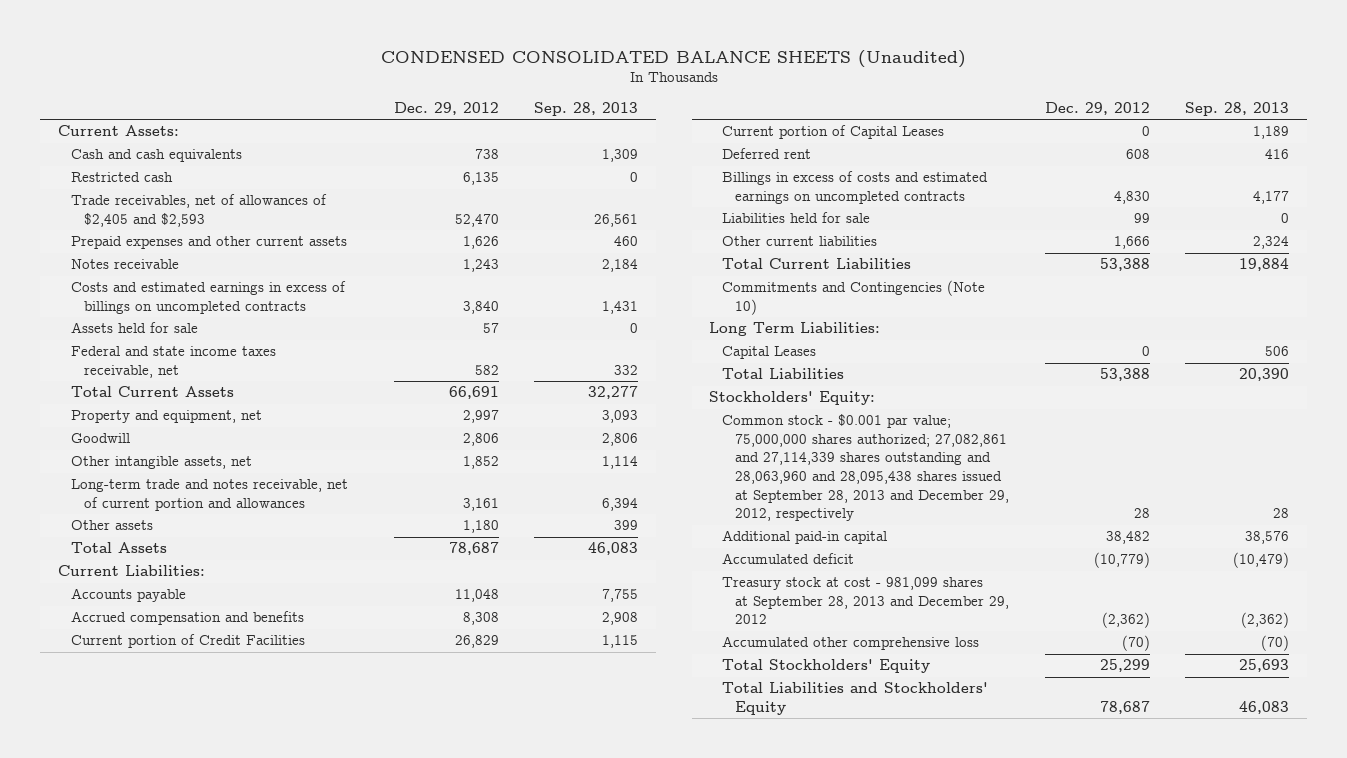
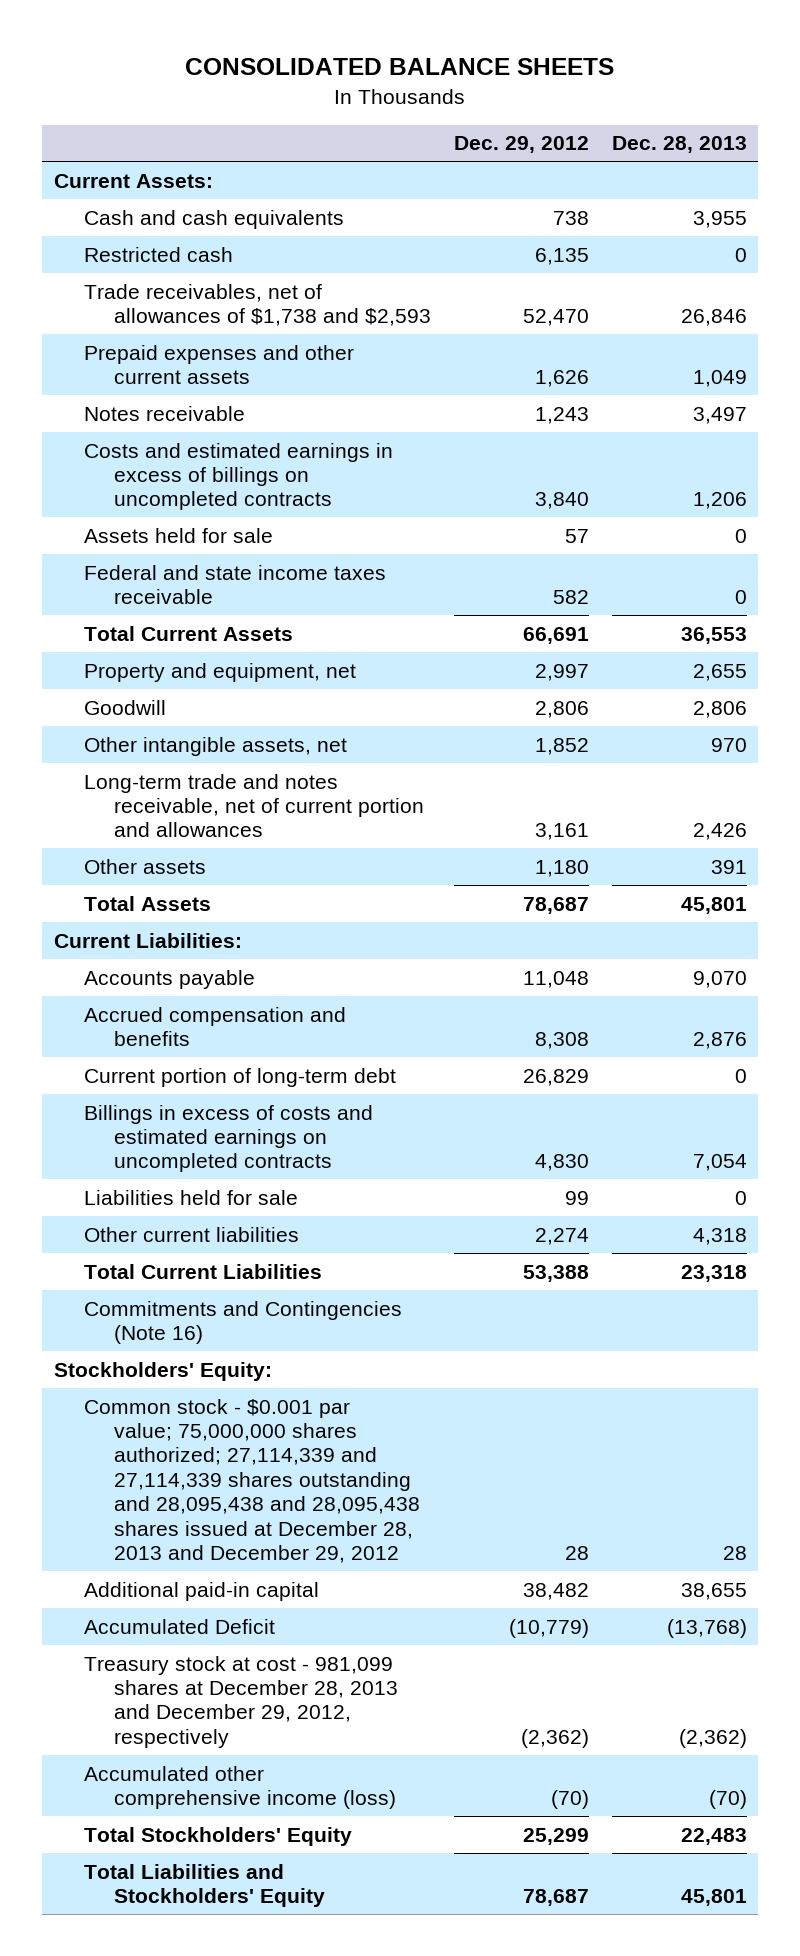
[380,49,966,68] CONDENSED CONSOLIDATED BALANCE SHEETS (Unaudited) -> [185,57,615,75] CONSOLIDATED BALANCE SHEETS
[533,101,638,116] Sep. 28, 2013 -> none
none -> [611,136,747,154] Dec. 28, 2013
[71,194,328,227] Trade receivables, net of allowances of $2,405 and $2,593 -> [83,283,431,327] Trade receivables, net of allowances of $1,738 and $2,593
[71,346,277,378] Federal and state income taxes receivable, net -> [83,564,386,605] Federal and state income taxes receivable
[722,125,945,140] Current portion of Capital Leases -> none
[722,148,812,160] Deferred rent -> none
[71,634,306,649] Current portion of Credit Facilities -> [83,1067,396,1087] Current portion of long-term debt
[1113,236,1150,250] 1,666 -> [534,1227,589,1245] 2,274
[709,322,881,337] Long Term Liabilities: -> none
[722,346,817,360] Capital Leases -> none
[722,368,845,380] Total Liabilities -> none
[722,280,986,315] Commitments and Contingencies (Note 10) -> [83,1300,402,1345] Commitments and Contingencies (Note 16)
[722,414,1010,522] Common stock - $0.001 par value; 75,000,000 shares authorized; 27,082,861 and 27,114,339 shares outstanding and 28,063,960 and 28,095,438 shares issued at September 28, 2013 and December 29, 2012, respectively -> [83,1398,420,1564] Common stock - $0.001 par value; 75,000,000 shares authorized; 27,114,339 and 27,114,339 shares outstanding and 28,095,438 and 28,095,438 shares issued at December 28, 2013 and December 29, 2012
[722,553,855,565] Accumulated deficit -> [83,1618,275,1634] Accumulated Deficit
[722,577,1010,625] Treasury stock at cost - 981,099 shares at September 28, 2013 and December 29, 2012 -> [83,1655,398,1748] Treasury stock at cost - 981,099 shares at December 28, 2013 and December 29, 2012, respectively
[722,636,980,651] Accumulated other comprehensive loss -> [83,1765,396,1810] Accumulated other comprehensive income (loss)

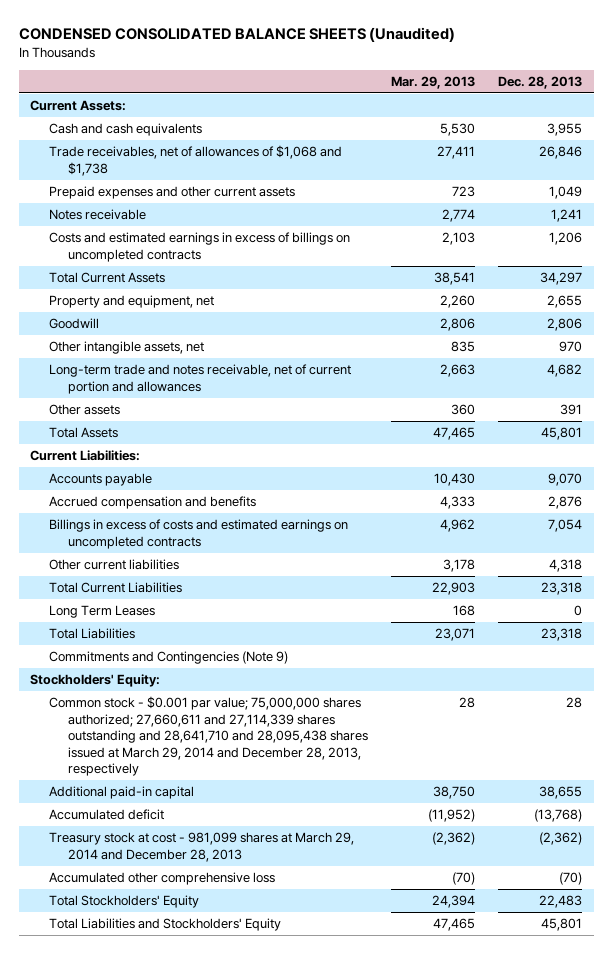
[185,57,615,75] CONSOLIDATED BALANCE SHEETS -> [18,27,455,43] CONDENSED CONSOLIDATED BALANCE SHEETS (Unaudited)
[453,136,589,154] Dec. 29, 2012 -> none
none -> [390,75,475,89] Mar. 29, 2013
[83,246,233,262] Restricted cash -> none
[83,283,431,327] Trade receivables, net of allowances of $1,738 and $2,593 -> [48,145,342,176] Trade receivables, net of allowances of $1,068 and $1,738
[692,406,747,424] 3,497 -> [551,209,583,223] 1,241
[83,527,273,543] Assets held for sale -> none
[83,564,386,605] Federal and state income taxes receivable -> none
[680,626,747,644] 36,553 -> [540,272,583,286] 34,297
[692,823,747,841] 2,426 -> [547,364,583,378] 4,682
[83,1067,396,1087] Current portion of long-term debt -> none
[83,1189,298,1205] Liabilities held for sale -> none
none -> [48,605,155,619] Long Term Leases
none -> [48,628,135,640] Total Liabilities
[83,1300,402,1345] Commitments and Contingencies (Note 16) -> [48,651,288,665] Commitments and Contingencies (Note 9)
[83,1398,420,1564] Common stock - $0.001 par value; 75,000,000 shares authorized; 27,114,339 and 27,114,339 shares outstanding and 28,095,438 and 28,095,438 shares issued at December 28, 2013 and December 29, 2012 -> [48,696,368,777] Common stock - $0.001 par value; 75,000,000 shares authorized; 27,660,611 and 27,114,339 shares outstanding and 28,641,710 and 28,095,438 shares issued at March 29, 2014 and December 28, 2013, respectively
[83,1618,275,1634] Accumulated Deficit -> [48,809,164,821] Accumulated deficit
[83,1655,398,1748] Treasury stock at cost - 981,099 shares at December 28, 2013 and December 29, 2012, respectively -> [48,832,354,862] Treasury stock at cost - 981,099 shares at March 29, 2014 and December 28, 2013
[83,1765,396,1810] Accumulated other comprehensive income (loss) -> [48,872,275,886] Accumulated other comprehensive loss

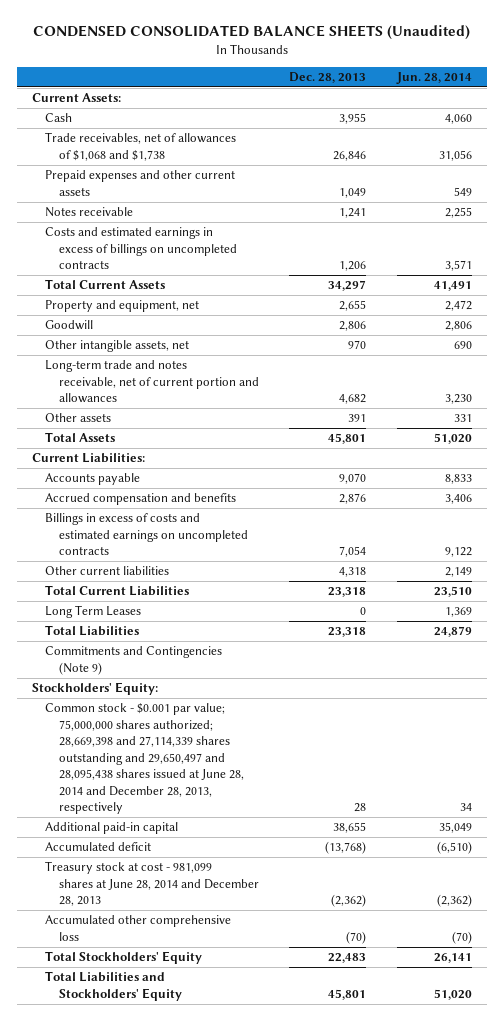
[390,75,475,89] Mar. 29, 2013 -> none
none -> [395,71,472,84] Jun. 28, 2014
[48,123,202,137] Cash and cash equivalents -> [45,113,73,123] Cash
[48,696,368,777] Common stock - $0.001 par value; 75,000,000 shares authorized; 27,660,611 and 27,114,339 shares outstanding and 28,641,710 and 28,095,438 shares issued at March 29, 2014 and December 28, 2013, respectively -> [45,703,244,815] Common stock - $0.001 par value; 75,000,000 shares authorized; 28,669,398 and 27,114,339 shares outstanding and 29,650,497 and 28,095,438 shares issued at June 28, 2014 and December 28, 2013, respectively
[48,832,354,862] Treasury stock at cost - 981,099 shares at March 29, 2014 and December 28, 2013 -> [45,861,259,907] Treasury stock at cost - 981,099 shares at June 28, 2014 and December 28, 2013

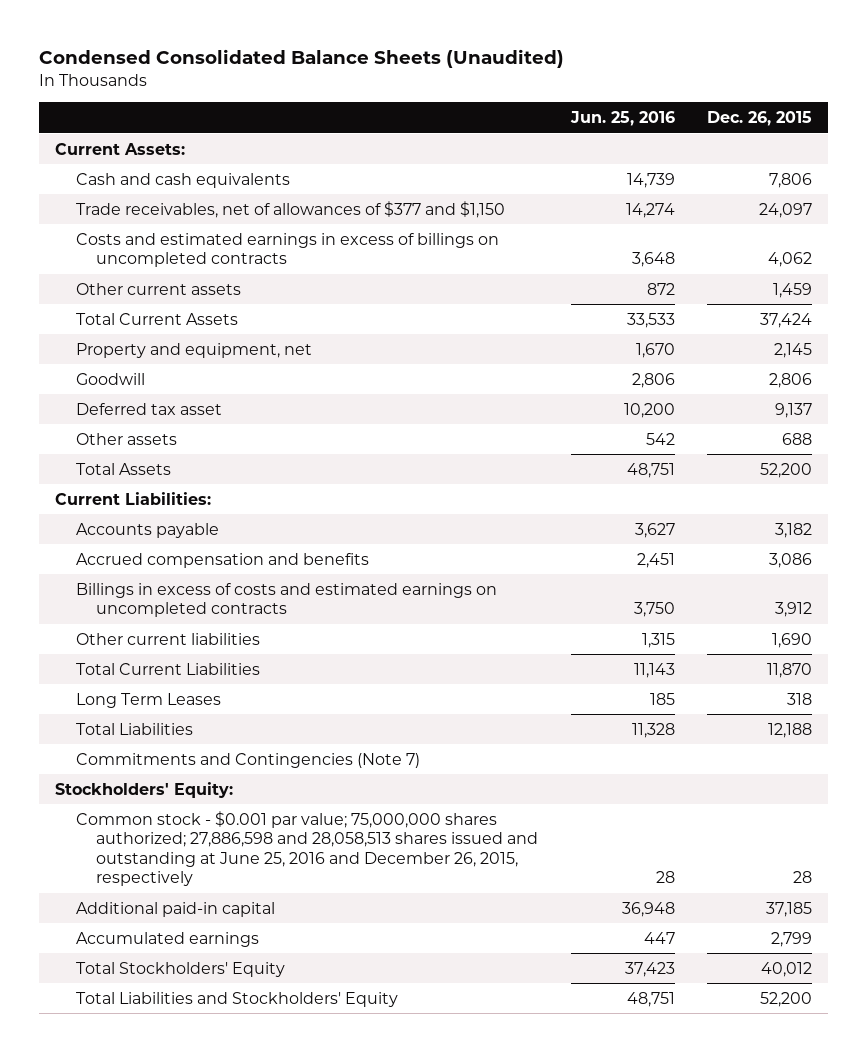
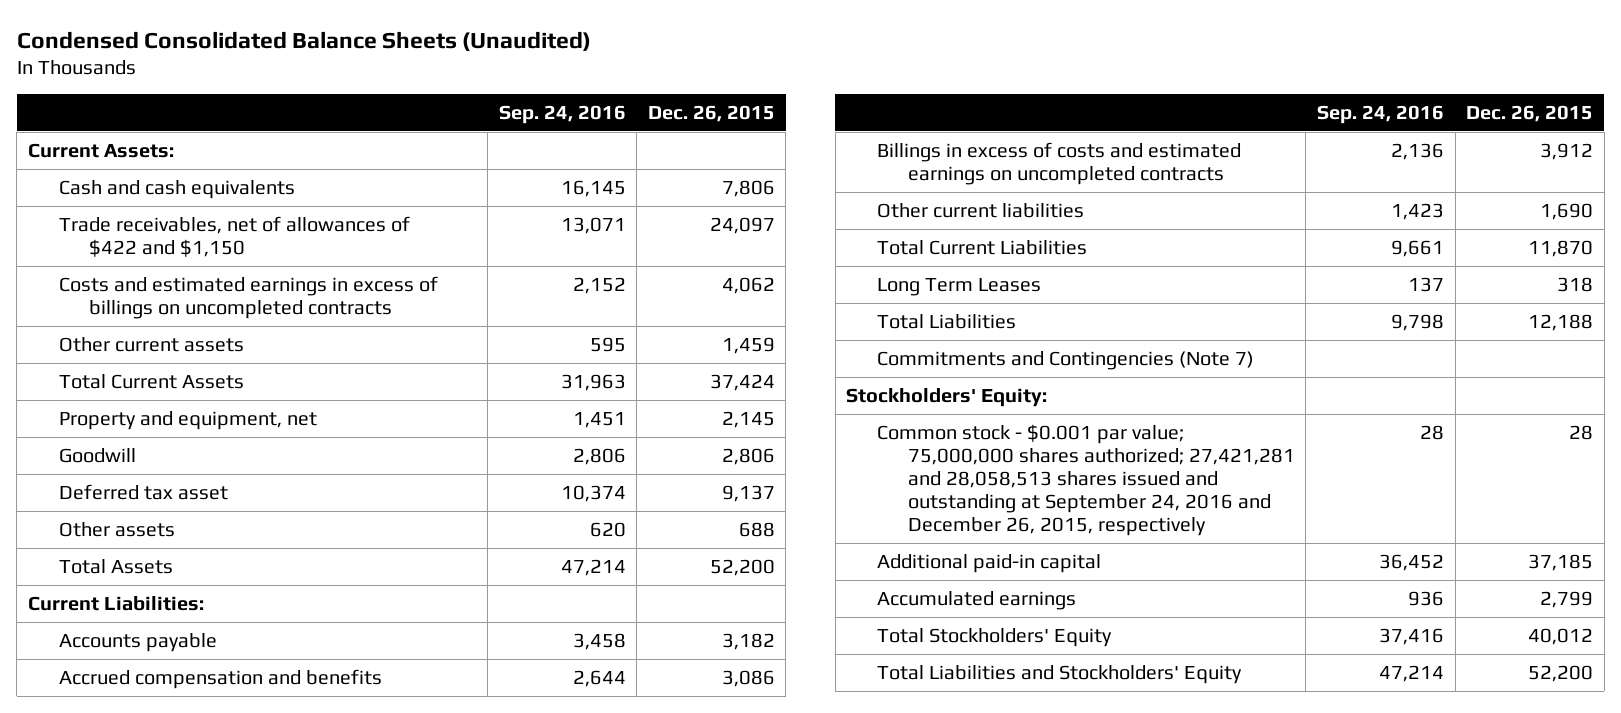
[569,111,675,127] Jun. 25, 2016 -> none
none -> [498,105,626,125] Sep. 24, 2016
[75,200,505,218] Trade receivables, net of allowances of $377 and $1,150 -> [58,215,410,257] Trade receivables, net of allowances of $422 and $1,150
[75,810,538,887] Common stock - $0.001 par value; 75,000,000 shares authorized; 27,886,598 and 28,058,513 shares issued and outstanding at June 25, 2016 and December 26, 2015, respectively -> [877,423,1295,536] Common stock - $0.001 par value; 75,000,000 shares authorized; 27,421,281 and 28,058,513 shares issued and outstanding at September 24, 2016 and December 26, 2015, respectively

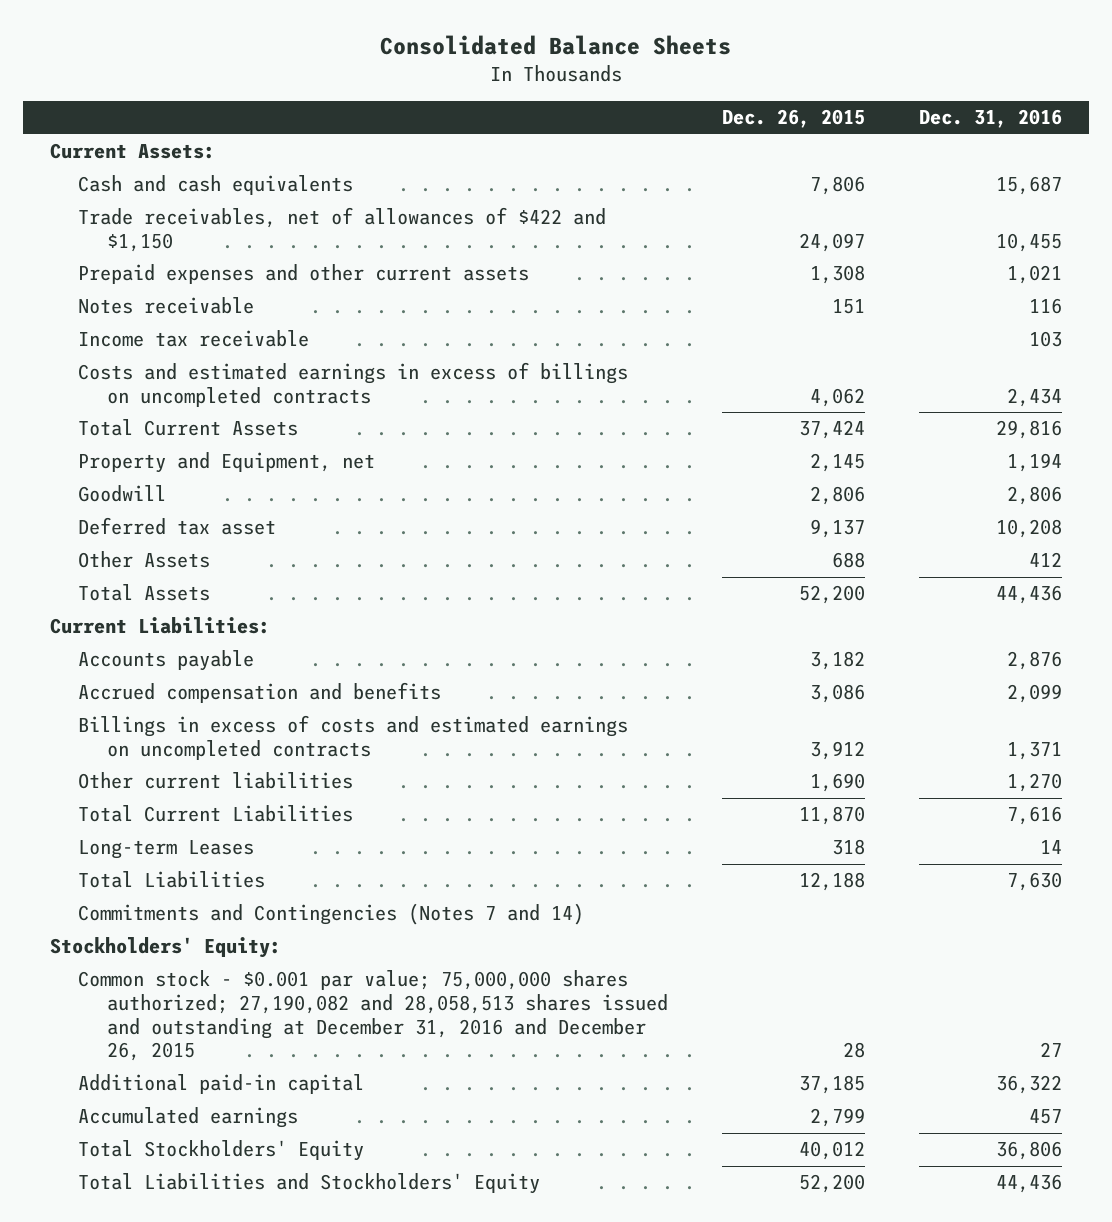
[16,30,591,51] Condensed Consolidated Balance Sheets (Unaudited) -> [380,34,732,55] Consolidated Balance Sheets
[498,105,626,125] Sep. 24, 2016 -> none
none -> [919,109,1063,129] Dec. 31, 2016
none -> [78,264,530,285] Prepaid expenses and other current assets
none -> [78,297,255,315] Notes receivable
none -> [78,330,310,348] Income tax receivable
[58,336,244,352] Other current assets -> none
[58,410,317,430] Property and equipment, net -> [78,452,376,474] Property and Equipment, net
[58,521,175,537] Other assets -> [78,551,211,569] Other Assets
[877,277,1042,296] Long Term Leases -> [78,840,255,860] Long-term Leases
[877,350,1255,370] Commitments and Contingencies (Note 7) -> [78,903,585,926] Commitments and Contingencies (Notes 7 and 14)
[877,423,1295,536] Common stock - $0.001 par value; 75,000,000 shares authorized; 27,421,281 and 28,058,513 shares issued and outstanding at September 24, 2016 and December 26, 2015, respectively -> [78,970,669,1062] Common stock - $0.001 par value; 75,000,000 shares authorized; 27,190,082 and 28,058,513 shares issued and outstanding at December 31, 2016 and December 26, 2015

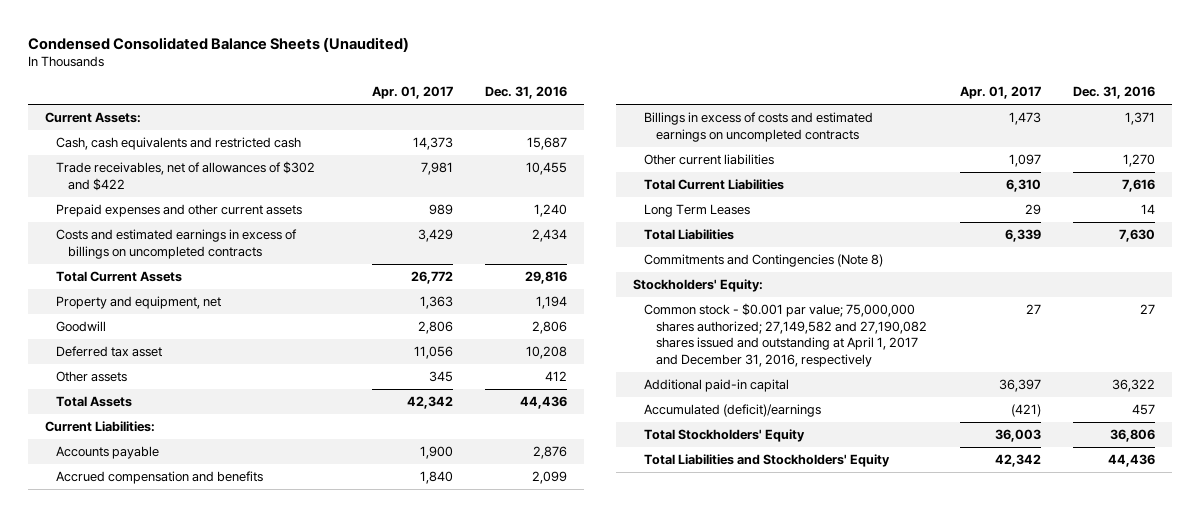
[380,34,732,55] Consolidated Balance Sheets -> [28,36,410,52] Condensed Consolidated Balance Sheets (Unaudited)
[722,109,866,129] Dec. 26, 2015 -> none
none -> [371,86,453,100] Apr. 01, 2017
[78,297,255,315] Notes receivable -> none
[78,330,310,348] Income tax receivable -> none
[78,175,354,196] Cash and cash equivalents -> [56,137,302,151] Cash, cash equivalents and restricted cash
[78,207,607,253] Trade receivables, net of allowances of $422 and $1,150 -> [56,161,316,191] Trade receivables, net of allowances of $302 and $422
[1007,265,1063,285] 1,021 -> [534,204,568,218] 1,240
[78,452,376,474] Property and Equipment, net -> [56,296,222,310] Property and equipment, net
[78,551,211,569] Other Assets -> [56,371,128,383] Other assets
[78,840,255,860] Long-term Leases -> [644,204,751,218] Long Term Leases
[78,903,585,926] Commitments and Contingencies (Notes 7 and 14) -> [644,254,884,268] Commitments and Contingencies (Note 8)
[78,970,669,1062] Common stock - $0.001 par value; 75,000,000 shares authorized; 27,190,082 and 28,058,513 shares issued and outstanding at December 31, 2016 and December 26, 2015 -> [644,303,928,368] Common stock - $0.001 par value; 75,000,000 shares authorized; 27,149,582 and 27,190,082 shares issued and outstanding at April 1, 2017 and December 31, 2016, respectively
[78,1107,299,1129] Accumulated earnings -> [644,404,822,418] Accumulated (deficit)/earnings

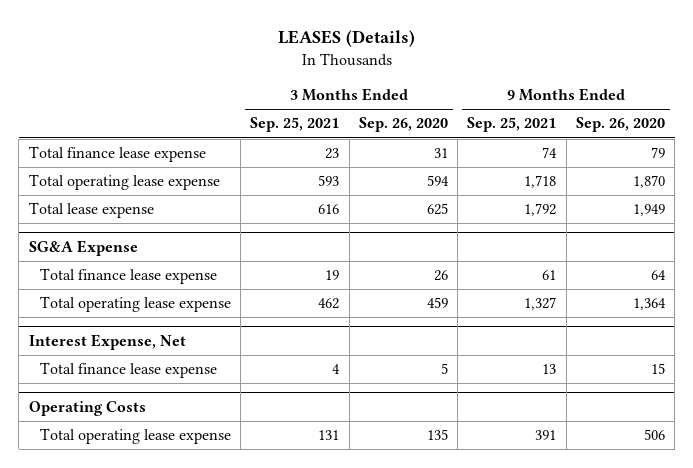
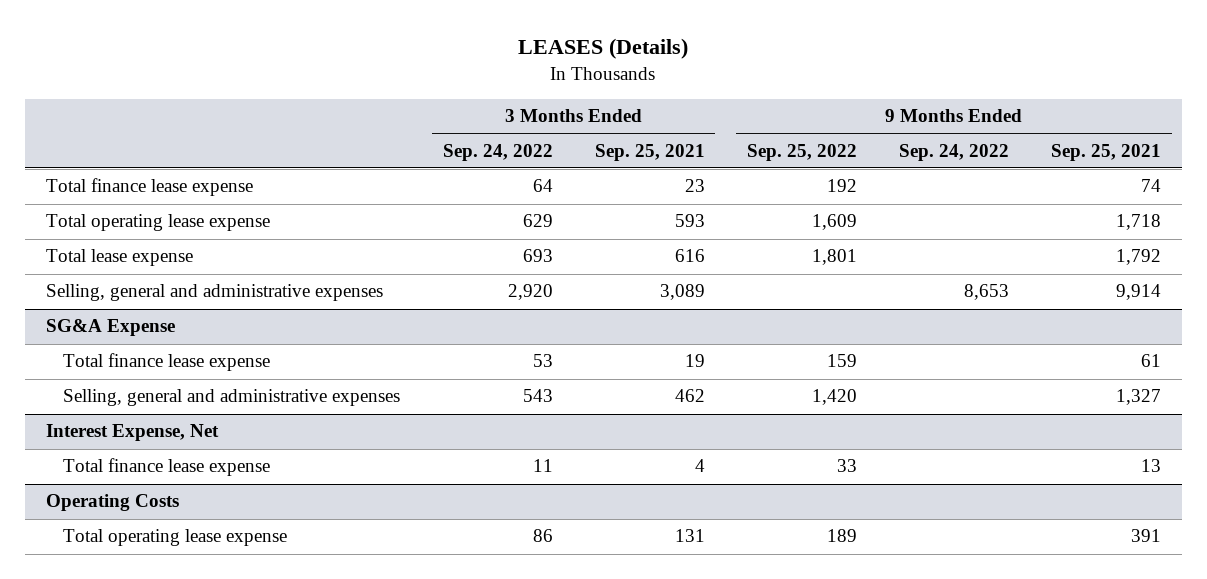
[358,117,448,133] Sep. 26, 2020 -> none
[575,117,665,133] Sep. 26, 2020 -> none
none -> [442,143,553,161] Sep. 24, 2022
none -> [746,143,857,161] Sep. 25, 2022
none -> [899,143,1010,161] Sep. 24, 2022
none -> [45,284,383,302] Selling, general and administrative expenses
[39,296,231,313] Total operating lease expense -> [63,389,401,407] Selling, general and administrative expenses

